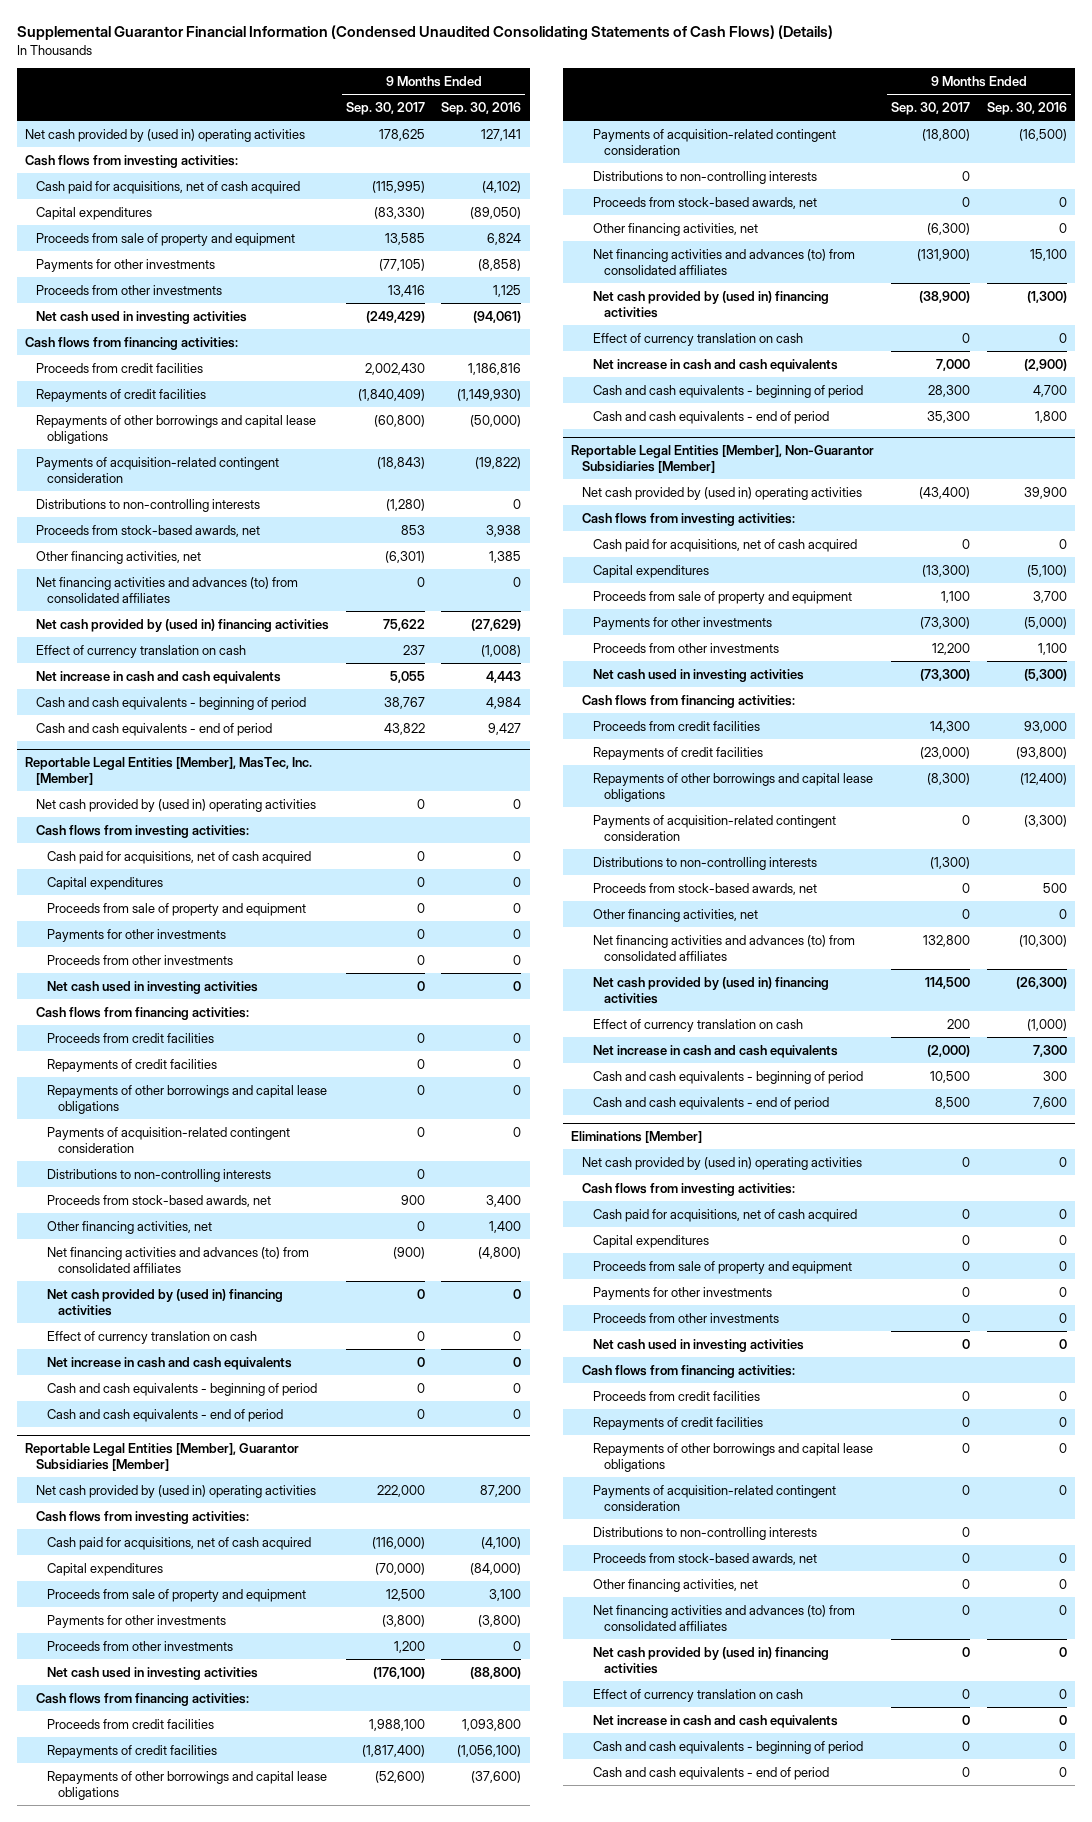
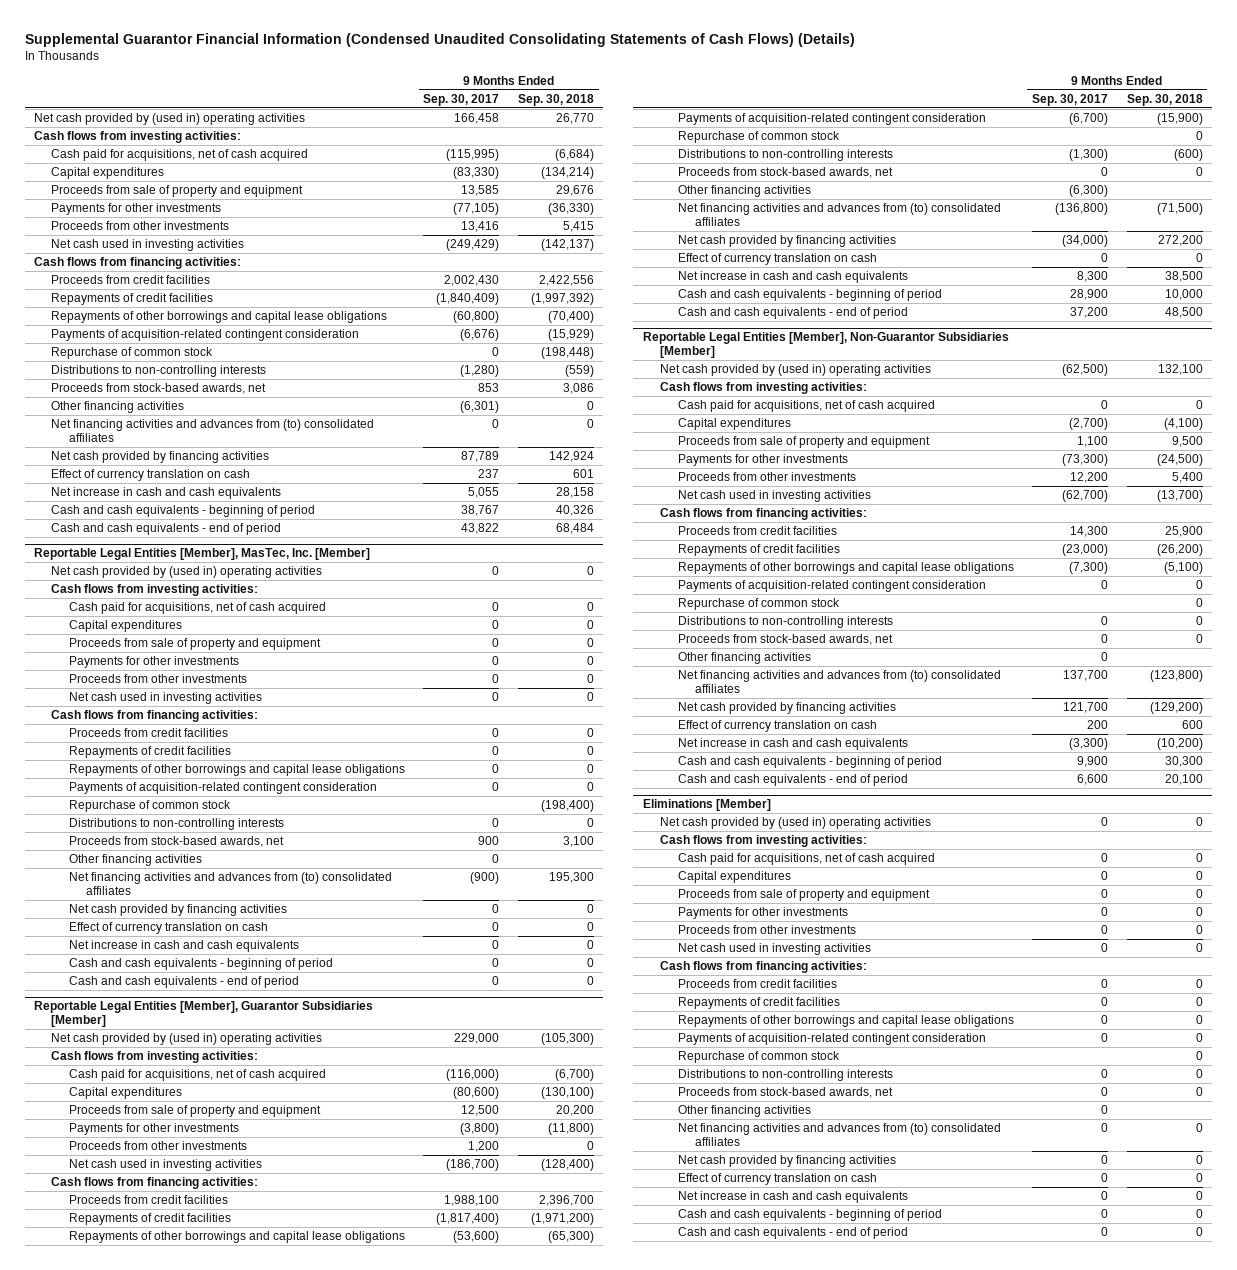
[441,102,522,116] Sep. 30, 2016 -> none
none -> [517,93,594,106] Sep. 30, 2018
[378,128,425,141] 178,625 -> [454,113,500,125] 166,458
[376,456,425,469] (18,843) -> [460,329,500,342] (6,676)
none -> [51,347,214,360] Repurchase of common stock
[36,550,202,564] Other financing activities, net -> [51,401,185,414] Other financing activities
[36,576,299,603] Net financing activities and advances (to) from consolidated affiliates -> [51,419,375,443] Net financing activities and advances from (to) consolidated affiliates
[36,618,330,632] Net cash provided by (used in) financing activities -> [51,451,270,464] Net cash provided by financing activities
[382,618,425,631] 75,622 -> [461,451,500,463] 87,789
none -> [68,800,231,813] Repurchase of common stock
[47,1220,213,1234] Other financing activities, net -> [68,854,202,867] Other financing activities
[47,1246,310,1273] Net financing activities and advances (to) from consolidated affiliates -> [68,872,392,896] Net financing activities and advances from (to) consolidated affiliates
[47,1288,284,1316] Net cash provided by (used in) financing activities -> [68,904,287,917] Net cash provided by financing activities
[376,1484,425,1497] 222,000 -> [454,1033,500,1045] 229,000
[374,1562,425,1575] (70,000) -> [453,1087,500,1100] (80,600)
[372,1666,425,1679] (176,100) -> [446,1159,500,1172] (186,700)
[374,1770,425,1783] (52,600) -> [453,1231,500,1244] (53,600)
[922,128,971,141] (18,800) -> [1069,113,1109,126] (6,700)
none -> [677,131,840,144] Repurchase of common stock
[962,170,971,181] 0 -> [1069,149,1109,162] (1,300)
[592,222,758,236] Other financing activities, net -> [677,185,811,198] Other financing activities
[592,248,855,275] Net financing activities and advances (to) from consolidated affiliates -> [677,203,1001,227] Net financing activities and advances from (to) consolidated affiliates
[917,248,971,261] (131,900) -> [1055,203,1109,216] (136,800)
[592,290,829,318] Net cash provided by (used in) financing activities -> [677,235,896,248] Net cash provided by financing activities
[919,290,971,303] (38,900) -> [1062,235,1109,248] (34,000)
[936,358,971,371] 7,000 -> [1077,271,1109,283] 8,300
[928,384,971,397] 28,300 -> [1070,289,1109,301] 28,900
[927,410,971,423] 35,300 -> [1070,307,1109,319] 37,200
[919,486,971,499] (43,400) -> [1062,364,1109,377] (62,500)
[922,564,971,577] (13,300) -> [1069,418,1109,431] (2,700)
[920,668,971,681] (73,300) -> [1062,490,1109,503] (62,700)
[927,772,971,785] (8,300) -> [1069,562,1109,575] (7,300)
none -> [677,598,840,611] Repurchase of common stock
[930,856,971,869] (1,300) -> [1101,616,1109,626] 0
[592,908,758,922] Other financing activities, net -> [677,652,811,665] Other financing activities
[592,934,855,961] Net financing activities and advances (to) from consolidated affiliates -> [677,670,1001,694] Net financing activities and advances from (to) consolidated affiliates
[923,934,971,947] 132,800 -> [1063,670,1109,682] 137,700
[592,976,829,1004] Net cash provided by (used in) financing activities -> [677,702,896,715] Net cash provided by financing activities
[925,976,971,989] 114,500 -> [1063,702,1109,714] 121,700
[927,1044,971,1057] (2,000) -> [1069,738,1109,751] (3,300)
[930,1070,971,1083] 10,500 -> [1077,756,1109,768] 9,900
[935,1096,971,1109] 8,500 -> [1077,774,1109,786] 6,600
none -> [677,1051,840,1064] Repurchase of common stock
[592,1578,758,1592] Other financing activities, net -> [677,1105,811,1118] Other financing activities
[592,1604,855,1631] Net financing activities and advances (to) from consolidated affiliates -> [677,1123,1001,1147] Net financing activities and advances from (to) consolidated affiliates
[592,1646,829,1674] Net cash provided by (used in) financing activities -> [677,1155,896,1168] Net cash provided by financing activities

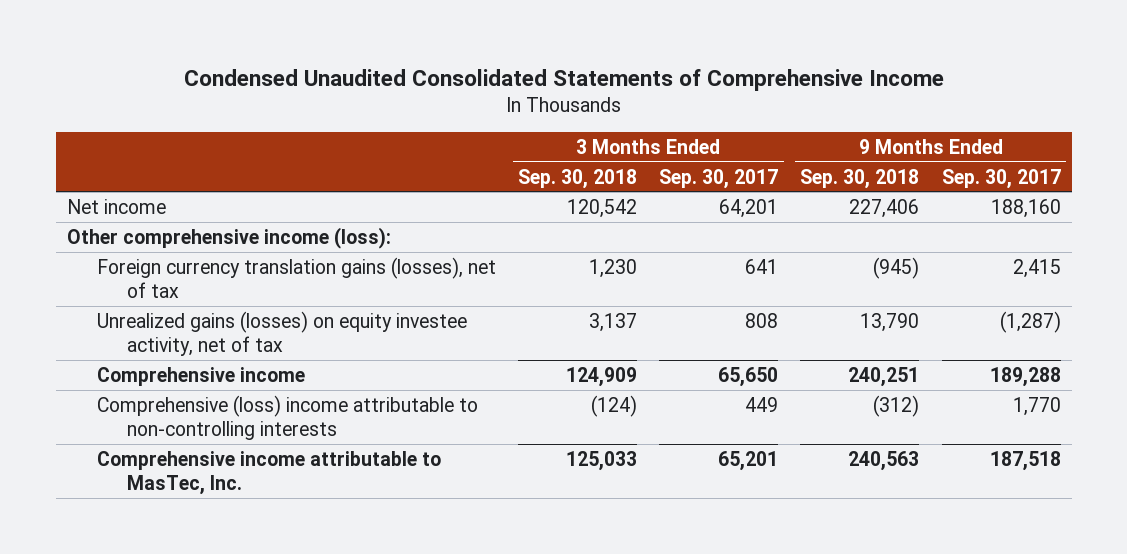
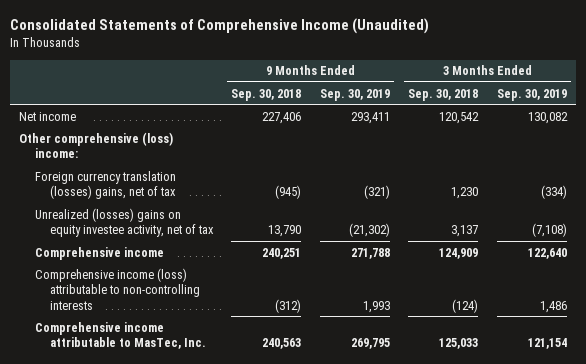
[183,69,944,92] Condensed Unaudited Consolidated Statements of Comprehensive Income -> [10,17,430,34] Consolidated Statements of Comprehensive Income (Unaudited)
[659,168,779,189] Sep. 30, 2017 -> none
[941,168,1061,189] Sep. 30, 2017 -> none
none -> [319,88,390,101] Sep. 30, 2019
none -> [496,88,567,101] Sep. 30, 2019
[66,226,391,249] Other comprehensive income (loss): -> [19,131,174,159] Other comprehensive (loss) income:
[96,256,496,298] Foreign currency translation gains (losses), net of tax -> [34,170,176,200] Foreign currency translation (losses) gains, net of tax
[96,310,467,356] Unrealized gains (losses) on equity investee activity, net of tax -> [34,207,214,238] Unrealized (losses) gains on equity investee activity, net of tax
[96,394,478,440] Comprehensive (loss) income attributable to non-controlling interests -> [34,267,200,310] Comprehensive income (loss) attributable to non-controlling interests

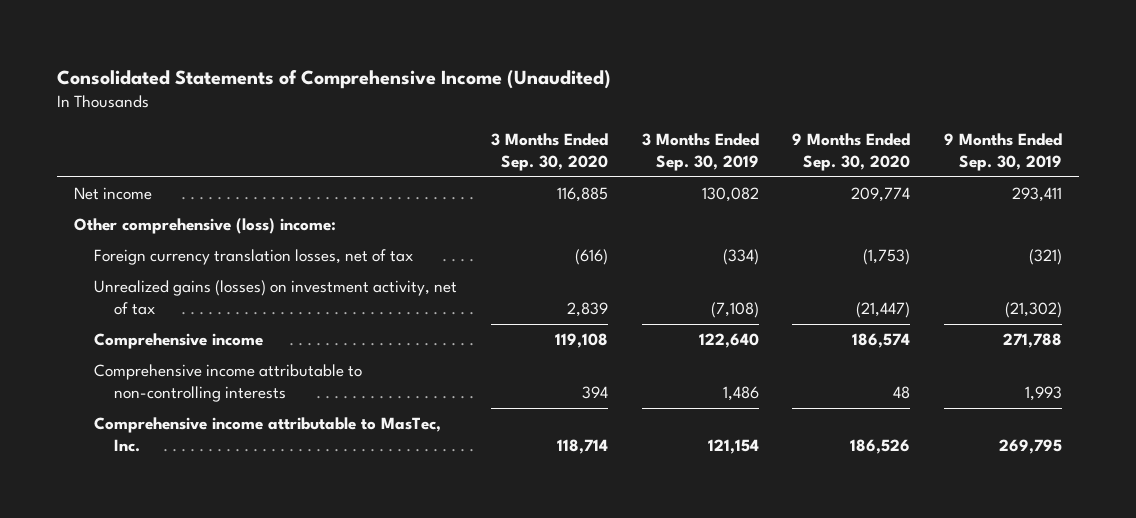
[231,88,302,101] Sep. 30, 2018 -> none
[408,88,479,101] Sep. 30, 2018 -> none
none -> [490,133,608,172] 3 Months Ended Sep. 30, 2020
none -> [792,133,911,172] 9 Months Ended Sep. 30, 2020
[34,170,176,200] Foreign currency translation (losses) gains, net of tax -> [94,249,414,266] Foreign currency translation losses, net of tax
[34,207,214,238] Unrealized (losses) gains on equity investee activity, net of tax -> [94,280,458,315] Unrealized gains (losses) on investment activity, net of tax
[34,267,200,310] Comprehensive income (loss) attributable to non-controlling interests -> [94,364,363,402] Comprehensive income attributable to non-controlling interests

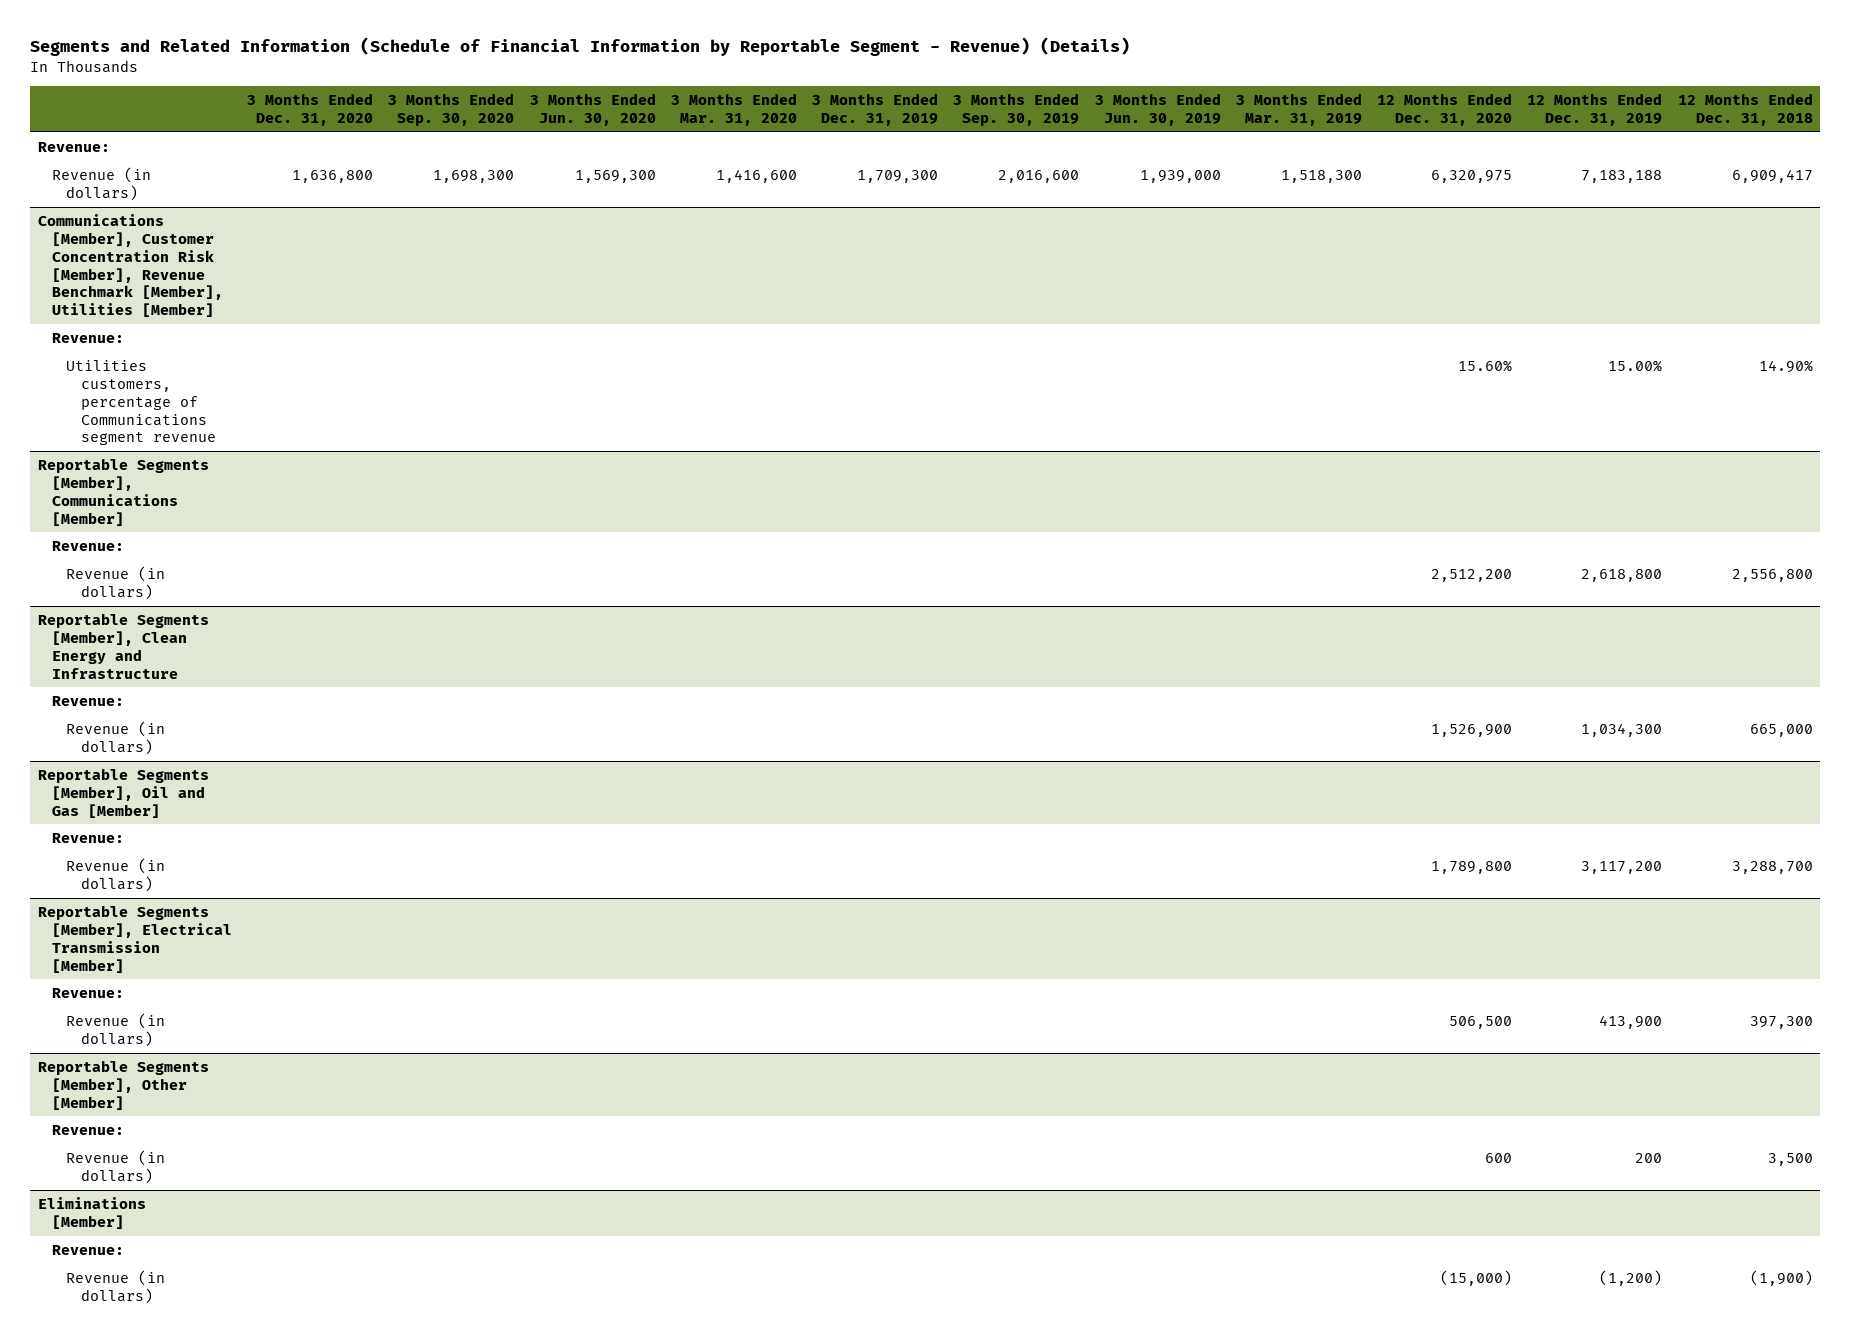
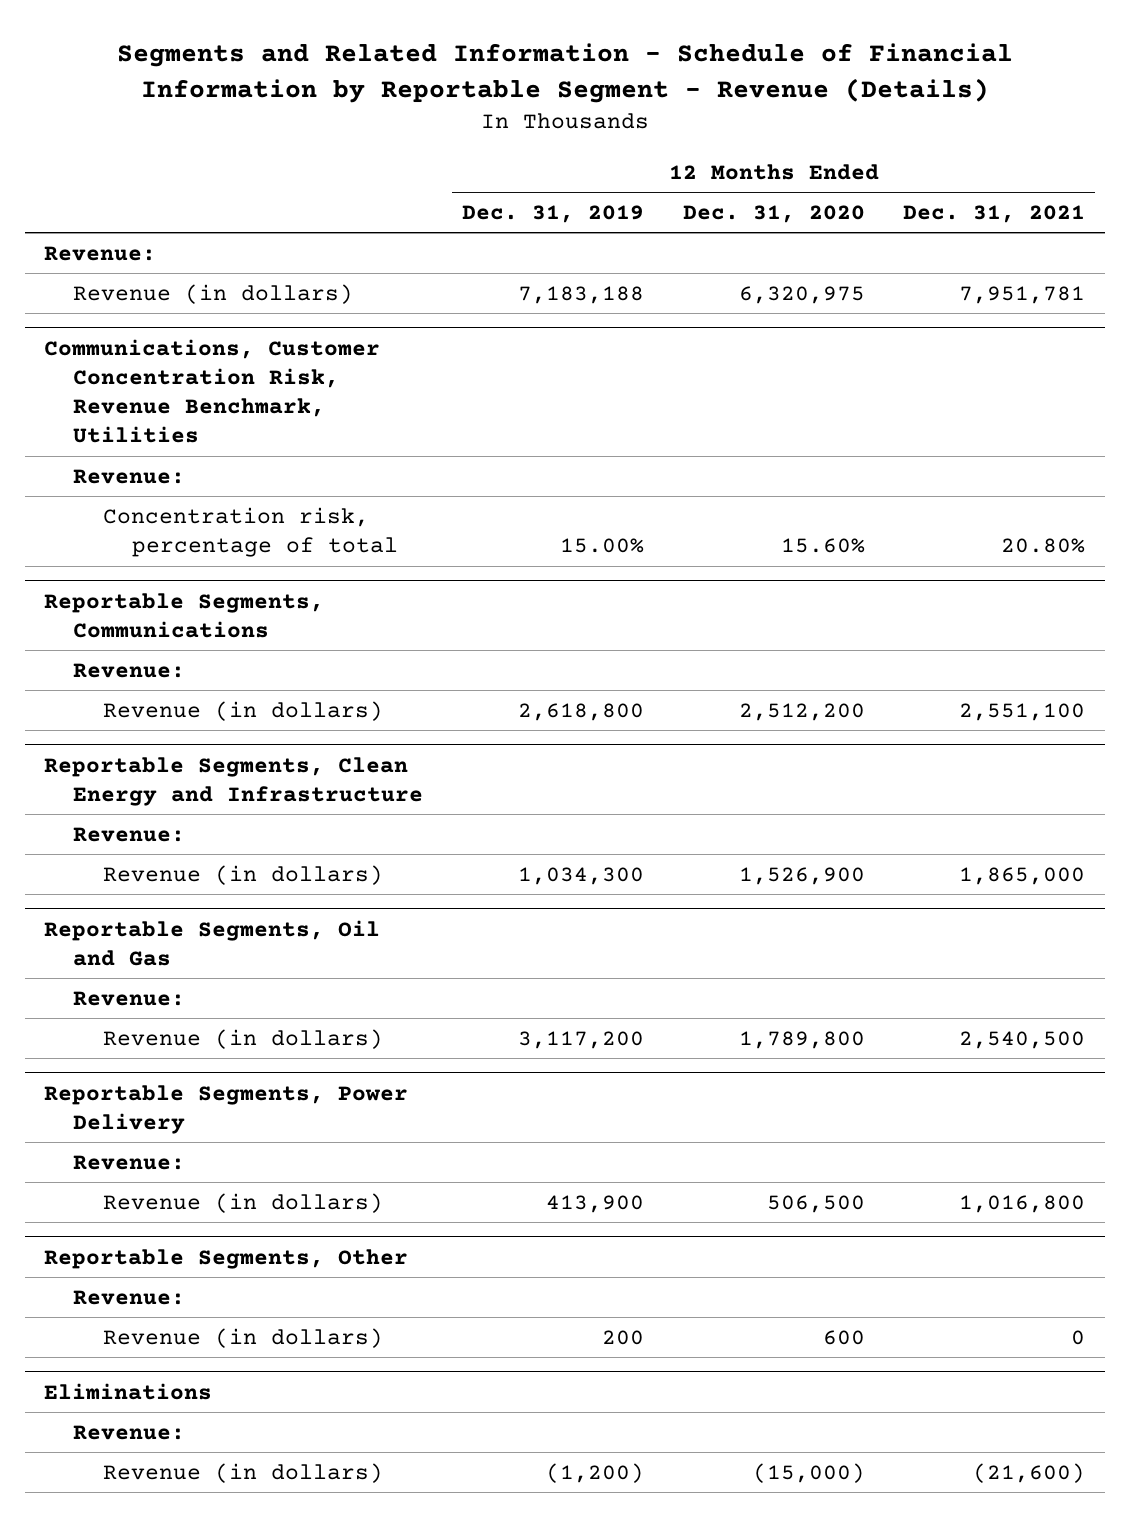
[29,37,1130,57] Segments and Related Information (Schedule of Financial Information by Reportable Segment - Revenue) (Details) -> [116,43,1013,104] Segments and Related Information - Schedule of Financial Information by Reportable Segment - Revenue (Details)
[247,92,374,126] 3 Months Ended Dec. 31, 2020 -> none
[388,92,515,126] 3 Months Ended Sep. 30, 2020 -> none
[529,92,656,126] 3 Months Ended Jun. 30, 2020 -> none
[670,92,797,126] 3 Months Ended Mar. 31, 2020 -> none
[812,92,939,126] 3 Months Ended Dec. 31, 2019 -> none
[953,92,1080,126] 3 Months Ended Sep. 30, 2019 -> none
[1094,92,1221,126] 3 Months Ended Jun. 30, 2019 -> none
[1235,92,1362,126] 3 Months Ended Mar. 31, 2019 -> none
[1677,92,1813,126] 12 Months Ended Dec. 31, 2018 -> none
none -> [903,205,1086,224] Dec. 31, 2021
[37,213,223,318] Communications [Member], Customer Concentration Risk [Member], Revenue Benchmark [Member], Utilities [Member] -> [44,338,381,444] Communications, Customer Concentration Risk, Revenue Benchmark, Utilities
[66,359,216,446] Utilities customers, percentage of Communications segment revenue -> [102,506,398,558] Concentration risk, percentage of total
[37,457,209,526] Reportable Segments [Member], Communications [Member] -> [44,592,325,638] Reportable Segments, Communications
[37,612,209,679] Reportable Segments [Member], Clean Energy and Infrastructure -> [44,756,424,806] Reportable Segments, Clean Energy and Infrastructure
[37,767,209,818] Reportable Segments [Member], Oil and Gas [Member] -> [44,919,381,966] Reportable Segments, Oil and Gas
[37,904,232,973] Reportable Segments [Member], Electrical Transmission [Member] -> none
none -> [44,1084,409,1134] Reportable Segments, Power Delivery
[37,1059,209,1110] Reportable Segments [Member], Other [Member] -> [44,1248,409,1269] Reportable Segments, Other
[37,1196,146,1229] Eliminations [Member] -> [44,1382,213,1400] Eliminations

